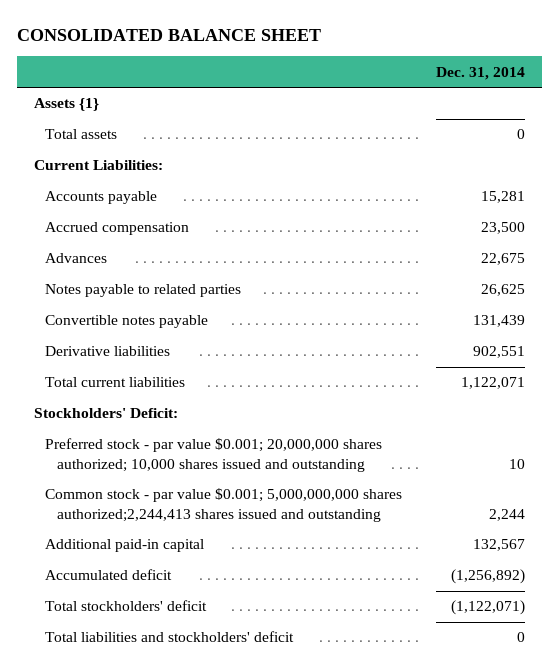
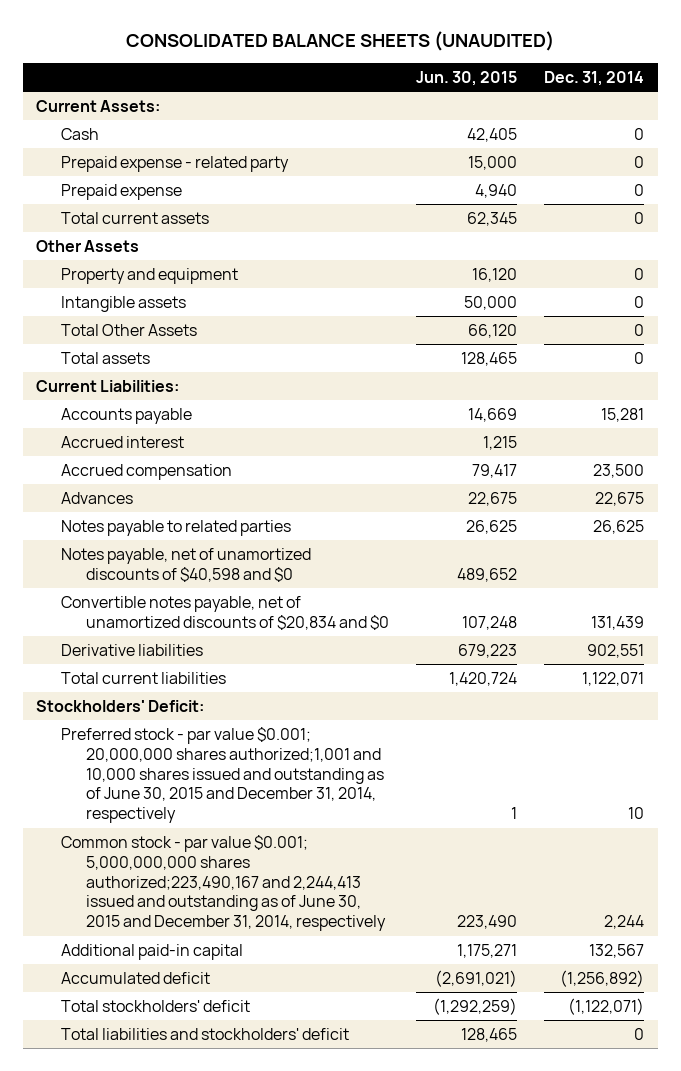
[16,28,321,41] CONSOLIDATED BALANCE SHEET -> [126,31,555,52] CONSOLIDATED BALANCE SHEETS (UNAUDITED)
none -> [416,71,518,87] Jun. 30, 2015
[33,98,99,112] Assets {1} -> none
none -> [36,99,161,112] Current Assets:
none -> [61,127,100,140] Cash
none -> [61,155,290,172] Prepaid expense - related party
none -> [61,183,183,200] Prepaid expense
none -> [61,211,210,224] Total current assets
none -> [36,239,140,252] Other Assets
none -> [61,267,239,284] Property and equipment
none -> [61,295,187,312] Intangible assets
none -> [61,323,198,336] Total Other Assets
none -> [61,435,185,448] Accrued interest
none -> [61,547,312,582] Notes payable, net of unamortized discounts of $40,598 and $0
[45,315,209,329] Convertible notes payable -> [61,595,389,630] Convertible notes payable, net of unamortized discounts of $20,834 and $0
[45,438,383,473] Preferred stock - par value $0.001; 20,000,000 shares authorized; 10,000 shares issued and outstanding -> [61,726,384,824] Preferred stock - par value $0.001; 20,000,000 shares authorized;1,001 and 10,000 shares issued and outstanding as of June 30, 2015 and December 31, 2014, respectively
[45,488,403,523] Common stock - par value $0.001; 5,000,000,000 shares authorized;2,244,413 shares issued and outstanding -> [61,834,386,932] Common stock - par value $0.001; 5,000,000,000 shares authorized;223,490,167 and 2,244,413 issued and outstanding as of June 30, 2015 and December 31, 2014, respectively

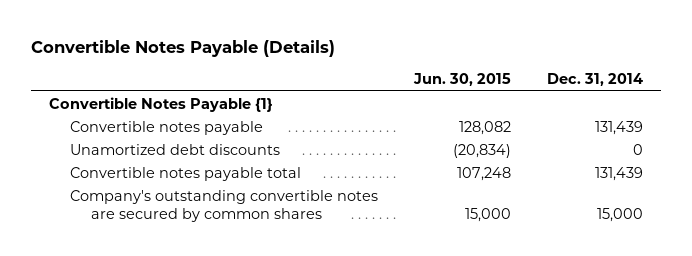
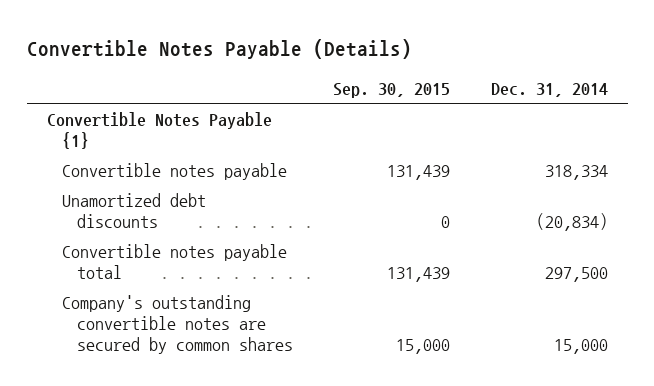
[412,73,511,87] Jun. 30, 2015 -> none
none -> [333,82,451,98] Sep. 30, 2015
[594,120,643,135] 131,439 -> [544,164,608,180] 318,334
[632,143,643,155] 0 -> [535,212,608,231] (20,834)
[594,166,643,181] 131,439 -> [544,266,608,282] 297,500

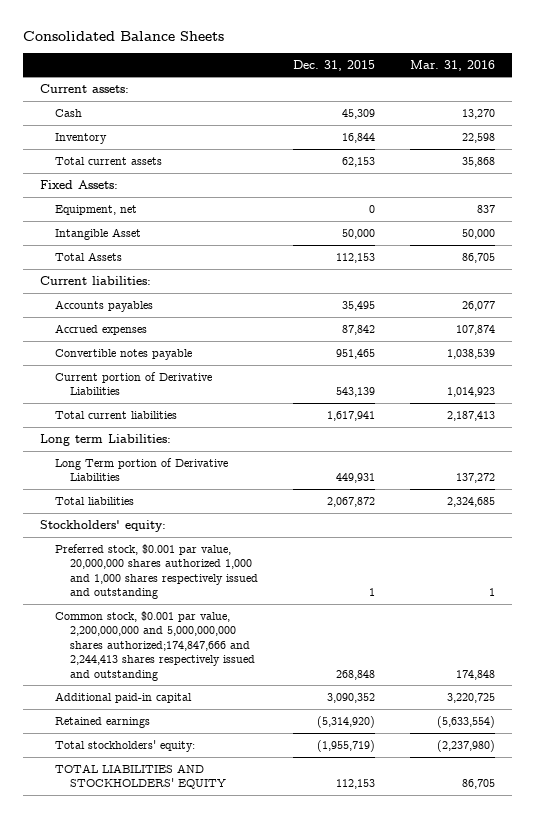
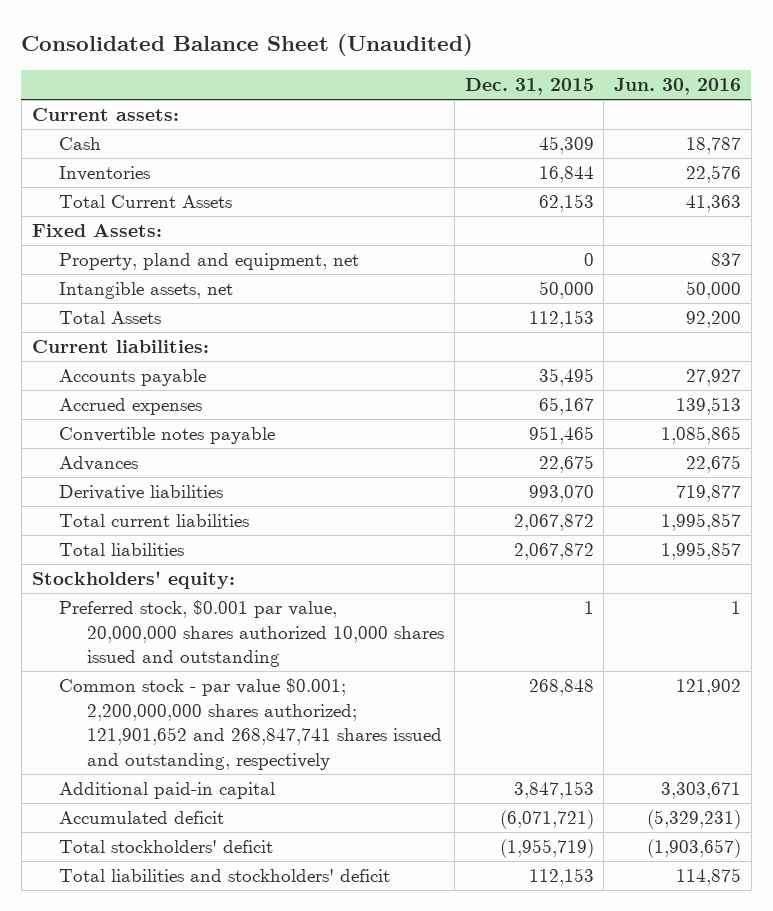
[22,30,224,41] Consolidated Balance Sheets -> [21,33,474,56] Consolidated Balance Sheet (Unaudited)
[409,59,495,71] Mar. 31, 2016 -> none
none -> [614,78,742,96] Jun. 30, 2016
[55,132,108,144] Inventory -> [59,166,151,182] Inventories
[55,156,163,165] Total current assets -> [59,195,233,209] Total Current Assets
[55,204,138,215] Equipment, net -> [59,253,360,271] Property, pland and equipment, net
[55,227,142,240] Intangible Asset -> [59,282,234,300] Intangible assets, net
[55,299,154,312] Accounts payables -> [59,369,207,387] Accounts payable
[341,324,375,335] 87,842 -> [538,397,594,416] 65,167
[40,433,172,446] Long term Liabilities: -> none
[55,457,229,482] Long Term portion of Derivative Liabilities -> none
none -> [59,456,139,472] Advances
[55,371,213,396] Current portion of Derivative Liabilities -> [59,485,224,501] Derivative liabilities
[335,387,375,398] 543,139 -> [528,485,594,503] 993,070
[326,410,375,421] 1,617,941 -> [513,514,594,532] 2,067,872
[55,716,151,728] Retained earnings -> none
[55,543,259,600] Preferred stock, $0.001 par value, 20,000,000 shares authorized 1,000 and 1,000 shares respectively issued and outstanding -> [59,600,445,668] Preferred stock, $0.001 par value, 20,000,000 shares authorized 10,000 shares issued and outstanding
[55,610,256,681] Common stock, $0.001 par value, 2,200,000,000 and 5,000,000,000 shares authorized;174,847,666 and 2,244,413 shares respectively issued and outstanding -> [59,678,443,770] Common stock - par value $0.001; 2,200,000,000 shares authorized; 121,901,652 and 268,847,741 shares issued and outstanding, respectively
[326,692,375,703] 3,090,352 -> [513,781,594,800] 3,847,153
none -> [59,811,225,825] Accumulated deficit
[55,739,196,752] Total stockholders' equity: -> [59,840,274,854] Total stockholders' deficit
[55,763,227,790] TOTAL LIABILITIES AND STOCKHOLDERS' EQUITY -> [59,869,391,883] Total liabilities and stockholders' deficit

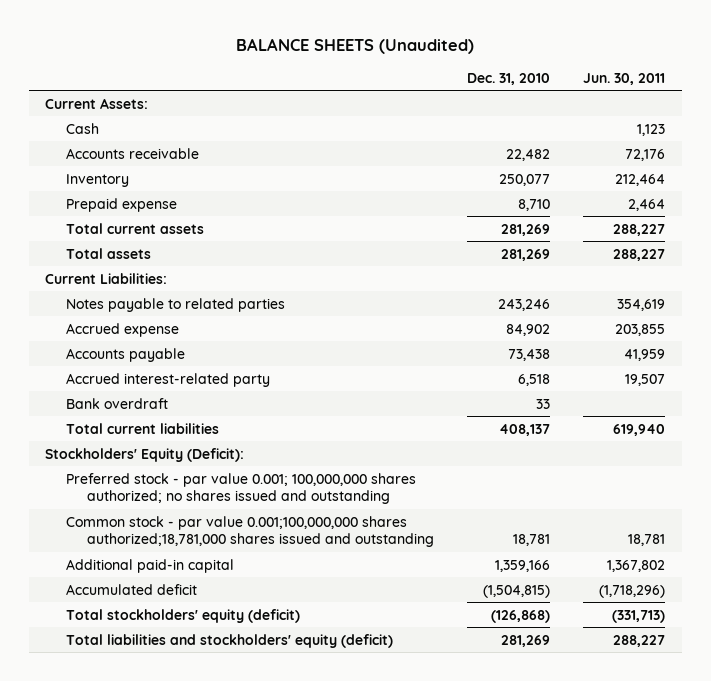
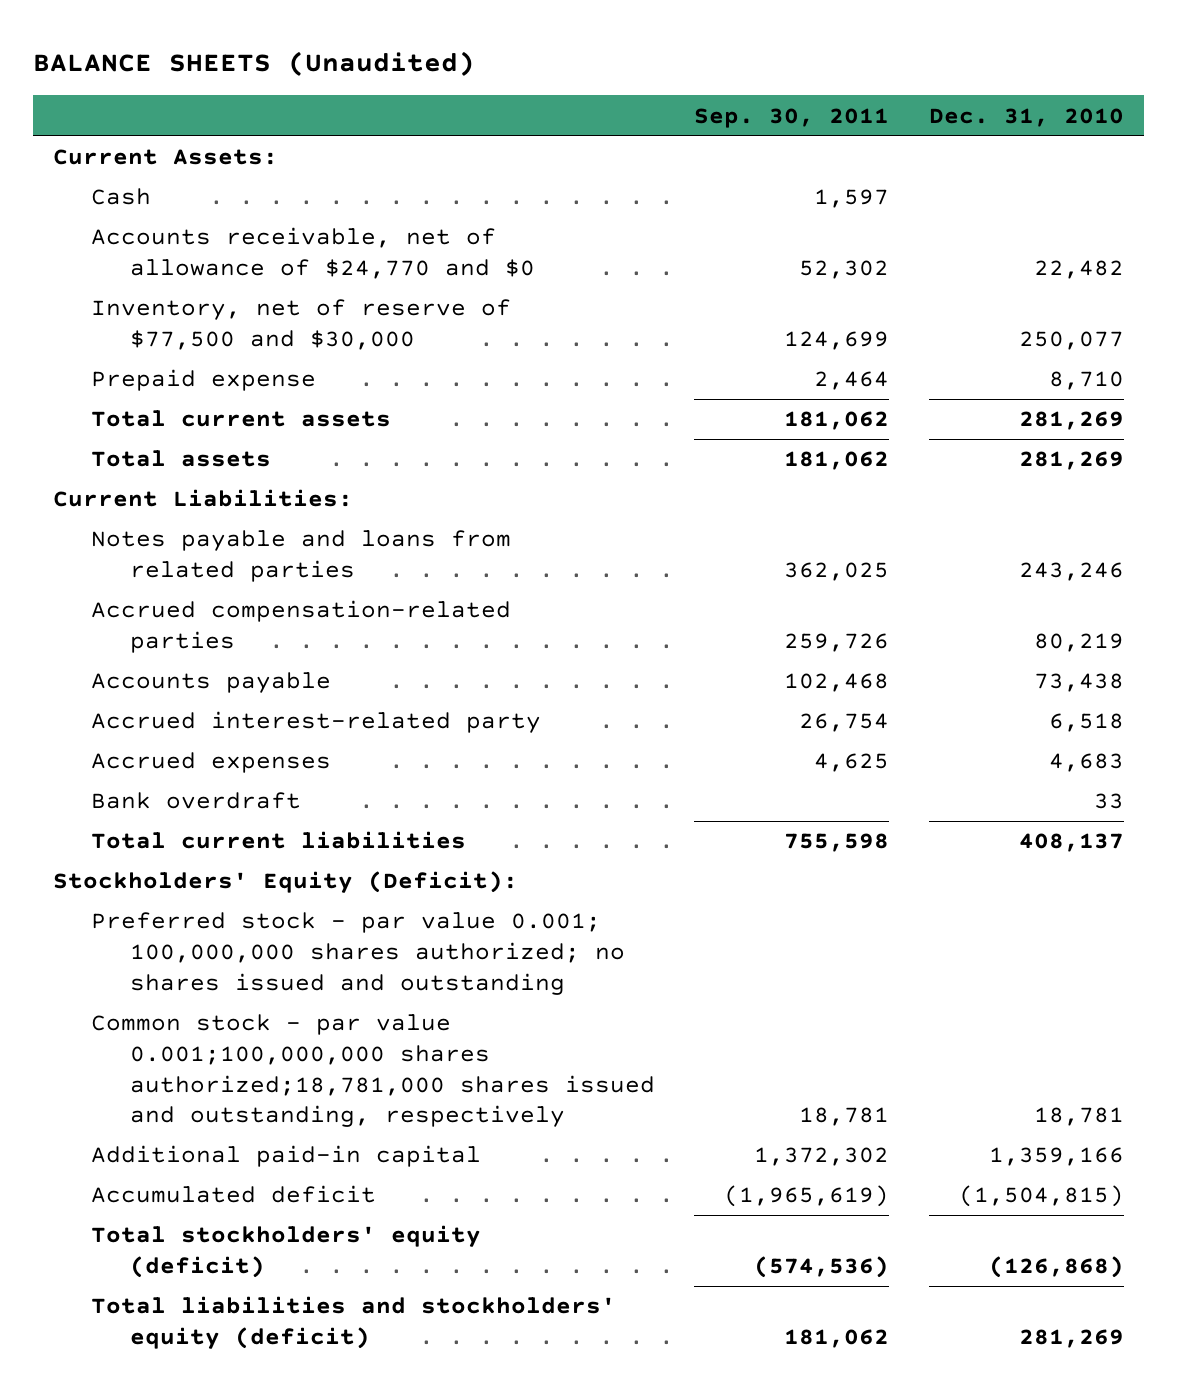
[583,72,666,85] Jun. 30, 2011 -> none
none -> [694,107,890,128] Sep. 30, 2011
[66,147,200,159] Accounts receivable -> [91,227,535,280] Accounts receivable, net of allowance of $24,770 and $0
[66,173,130,187] Inventory -> [91,299,512,351] Inventory, net of reserve of $77,500 and $30,000
[66,322,180,337] Accrued expense -> none
[66,297,286,312] Notes payable to related parties -> [91,530,512,583] Notes payable and loans from related parties
none -> [91,600,512,654] Accrued compensation-related parties
none -> [91,752,332,774] Accrued expenses
[66,515,435,548] Common stock - par value 0.001;100,000,000 shares authorized;18,781,000 shares issued and outstanding -> [91,1014,655,1128] Common stock - par value 0.001;100,000,000 shares authorized;18,781,000 shares issued and outstanding, respectively

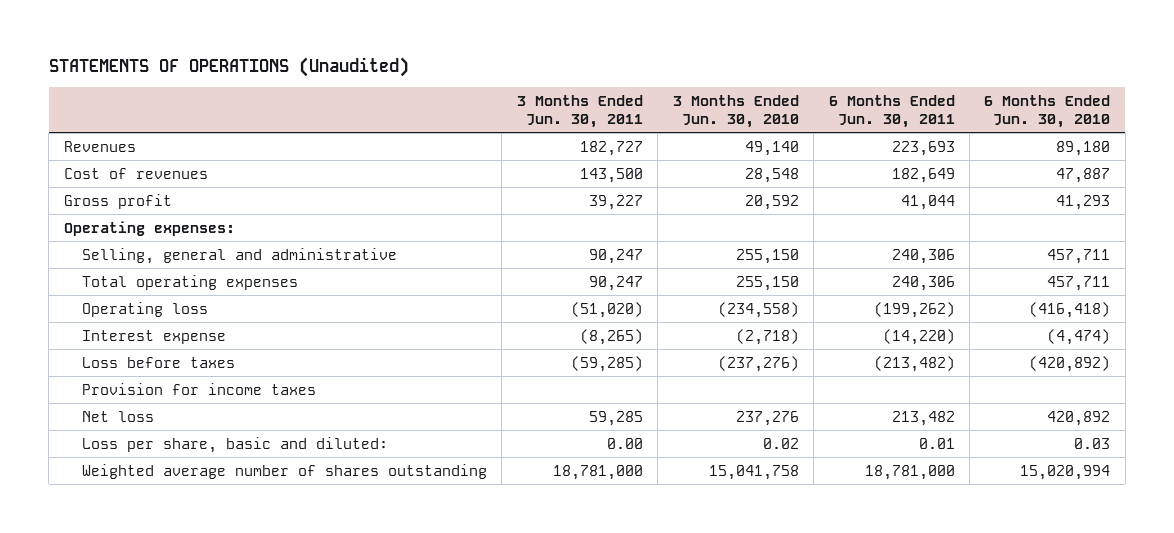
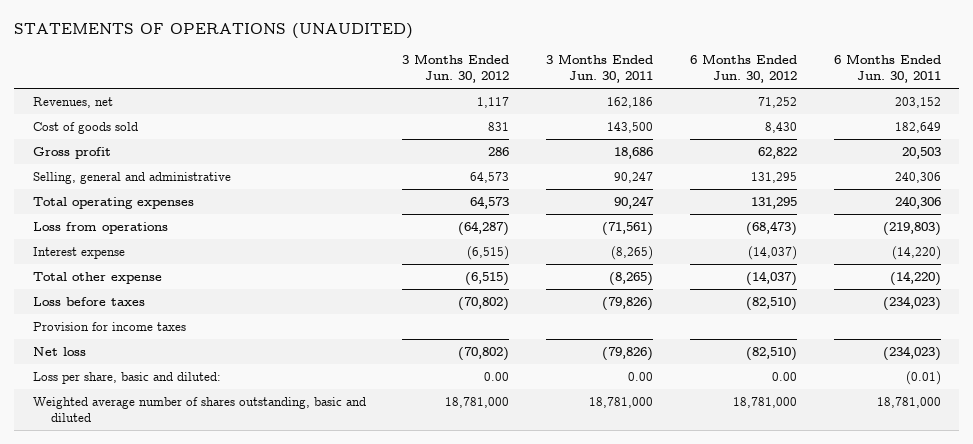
[48,56,409,77] STATEMENTS OF OPERATIONS (Unaudited) -> [14,23,414,40] STATEMENTS OF OPERATIONS (UNAUDITED)
[672,94,799,128] 3 Months Ended Jun. 30, 2010 -> none
[984,94,1111,128] 6 Months Ended Jun. 30, 2010 -> none
none -> [402,54,510,83] 3 Months Ended Jun. 30, 2012
none -> [690,54,798,83] 6 Months Ended Jun. 30, 2012
[63,220,235,236] Operating expenses: -> none
[63,140,136,152] Revenues -> [32,97,113,109] Revenues, net
[579,140,643,156] 182,727 -> [607,97,654,109] 162,186
[891,140,955,156] 223,693 -> [894,97,941,109] 203,152
[63,167,208,179] Cost of revenues -> [32,122,138,135] Cost of goods sold
[588,194,643,210] 39,227 -> [614,147,654,160] 18,686
[900,194,955,210] 41,044 -> [901,147,941,160] 20,503
[82,301,209,317] Operating loss -> [32,222,168,235] Loss from operations
[570,301,643,318] (51,020) -> [602,222,654,237] (71,561)
[873,301,955,318] (199,262) -> [882,222,941,237] (219,803)
none -> [32,272,162,285] Total other expense
[570,355,643,372] (59,285) -> [602,297,654,312] (79,826)
[873,355,955,372] (213,482) -> [882,296,941,312] (234,023)
[588,410,643,426] 59,285 -> [602,347,654,362] (79,826)
[891,410,955,426] 213,482 -> [882,346,941,362] (234,023)
[918,437,955,449] 0.01 -> [905,371,941,386] (0.01)
[82,463,488,479] Weighted average number of shares outstanding -> [32,397,366,422] Weighted average number of shares outstanding, basic and diluted

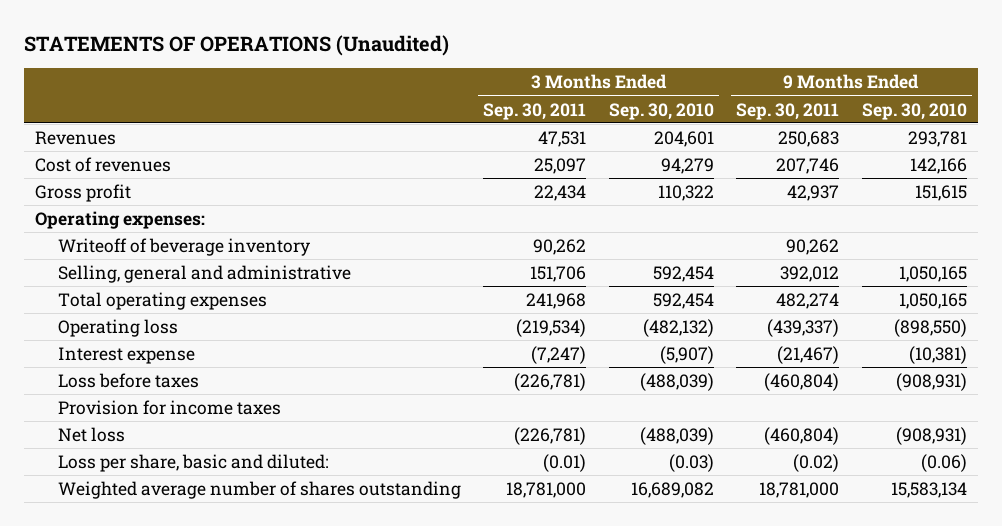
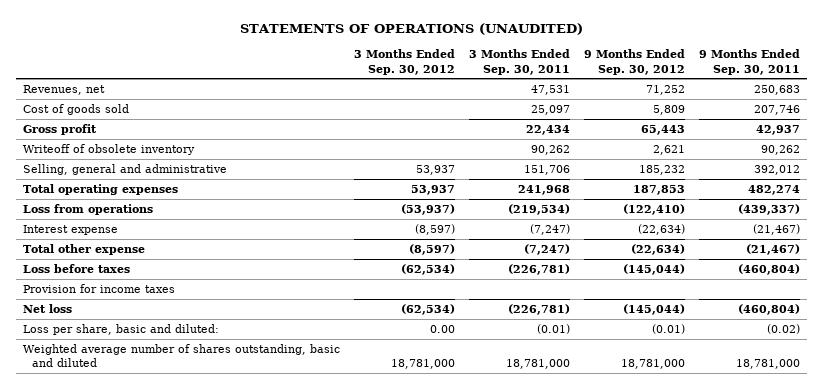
[23,34,449,56] STATEMENTS OF OPERATIONS (Unaudited) -> [239,23,583,36] STATEMENTS OF OPERATIONS (UNAUDITED)
[608,102,714,120] Sep. 30, 2010 -> none
[861,102,967,120] Sep. 30, 2010 -> none
none -> [354,49,456,75] 3 Months Ended Sep. 30, 2012
none -> [583,49,685,75] 9 Months Ended Sep. 30, 2012
[35,130,117,145] Revenues -> [23,84,106,95] Revenues, net
[35,156,172,172] Cost of revenues -> [23,103,130,115] Cost of goods sold
[35,210,206,229] Operating expenses: -> none
[57,237,310,256] Writeoff of beverage inventory -> [23,143,196,155] Writeoff of obsolete inventory
[57,318,178,337] Operating loss -> [23,203,154,215] Loss from operations
none -> [23,243,146,255] Total other expense
[57,480,461,499] Weighted average number of shares outstanding -> [23,343,341,368] Weighted average number of shares outstanding, basic and diluted

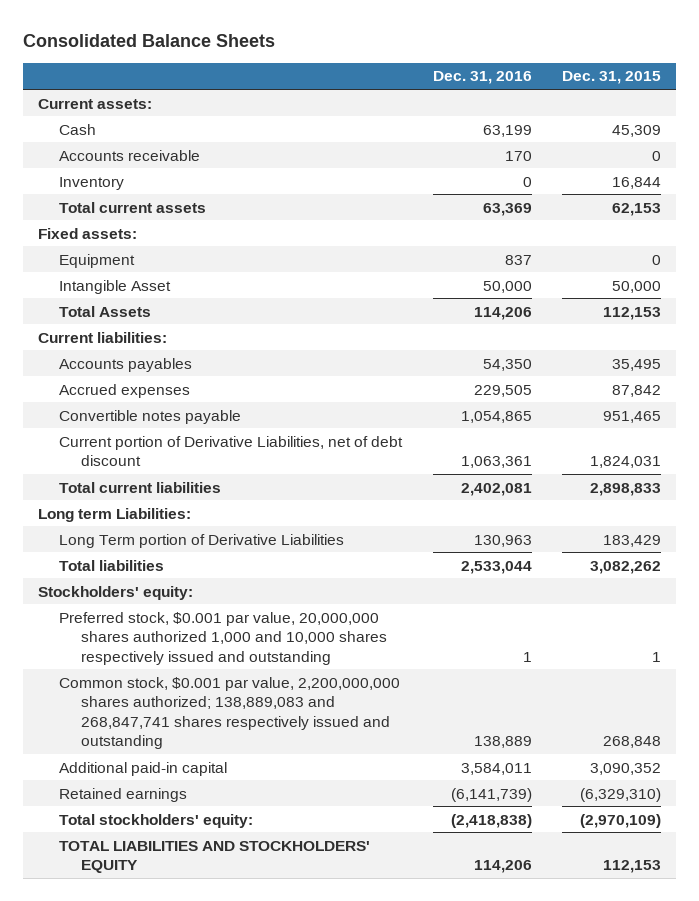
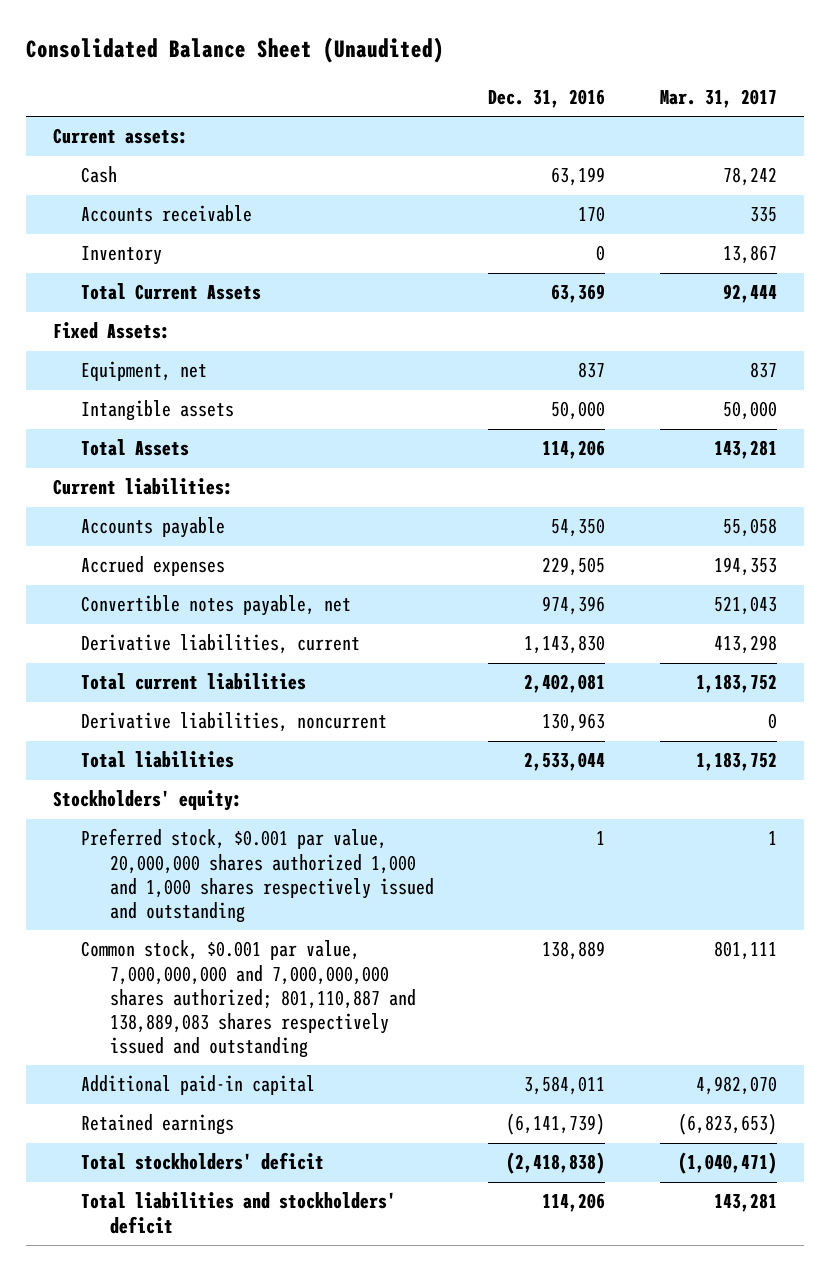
[22,34,275,48] Consolidated Balance Sheets -> [25,37,444,64] Consolidated Balance Sheet (Unaudited)
[562,71,662,85] Dec. 31, 2015 -> none
none -> [659,88,777,108] Mar. 31, 2017
[59,201,207,213] Total current assets -> [81,283,262,301] Total Current Assets
[38,227,138,239] Fixed assets: -> [53,322,171,340] Fixed Assets:
[59,253,136,268] Equipment -> [81,361,208,382] Equipment, net
[59,279,172,294] Intangible Asset -> [81,400,235,422] Intangible assets
[59,357,193,372] Accounts payables -> [81,517,226,539] Accounts payable
[59,409,242,424] Convertible notes payable -> [81,595,352,617] Convertible notes payable, net
[460,410,532,423] 1,054,865 -> [542,596,606,616] 974,396
[59,435,404,467] Current portion of Derivative Liabilities, net of debt discount -> [81,634,361,655] Derivative liabilities, current
[460,456,532,469] 1,063,361 -> [524,635,606,655] 1,143,830
[38,507,192,522] Long term Liabilities: -> none
[59,533,345,548] Long Term portion of Derivative Liabilities -> [81,712,388,733] Derivative liabilities, noncurrent
[59,611,387,665] Preferred stock, $0.001 par value, 20,000,000 shares authorized 1,000 and 10,000 shares respectively issued and outstanding -> [81,828,434,923] Preferred stock, $0.001 par value, 20,000,000 shares authorized 1,000 and 1,000 shares respectively issued and outstanding
[59,676,401,750] Common stock, $0.001 par value, 2,200,000,000 shares authorized; 138,889,083 and 268,847,741 shares respectively issued and outstanding -> [81,940,416,1059] Common stock, $0.001 par value, 7,000,000,000 and 7,000,000,000 shares authorized; 801,110,887 and 138,889,083 shares respectively issued and outstanding
[59,813,254,828] Total stockholders' equity: -> [81,1152,325,1171] Total stockholders' deficit
[59,840,371,874] TOTAL LIABILITIES AND STOCKHOLDERS' EQUITY -> [81,1192,397,1234] Total liabilities and stockholders' deficit

